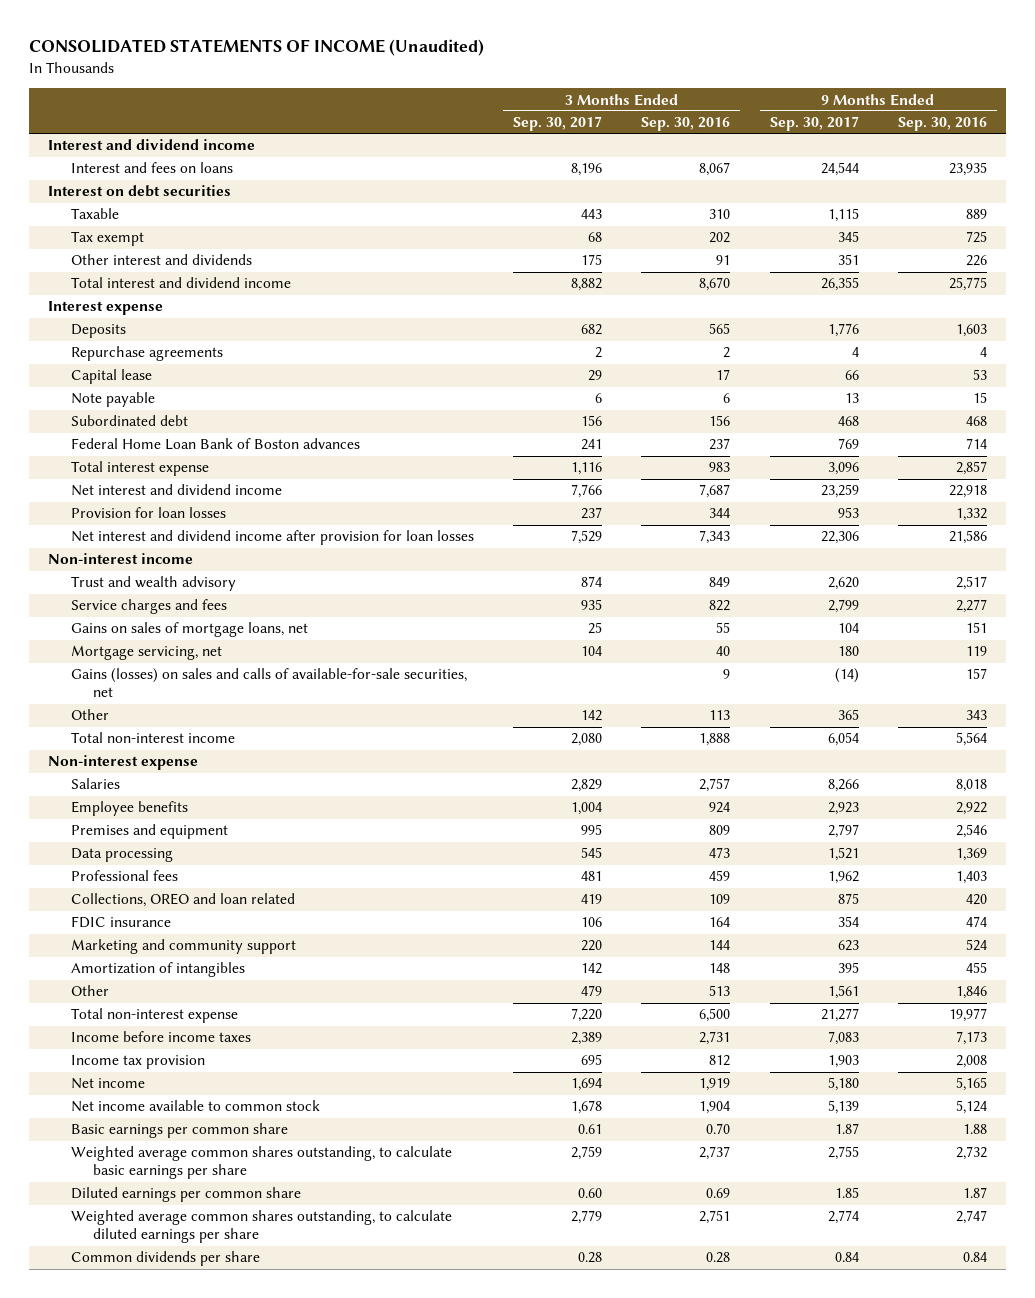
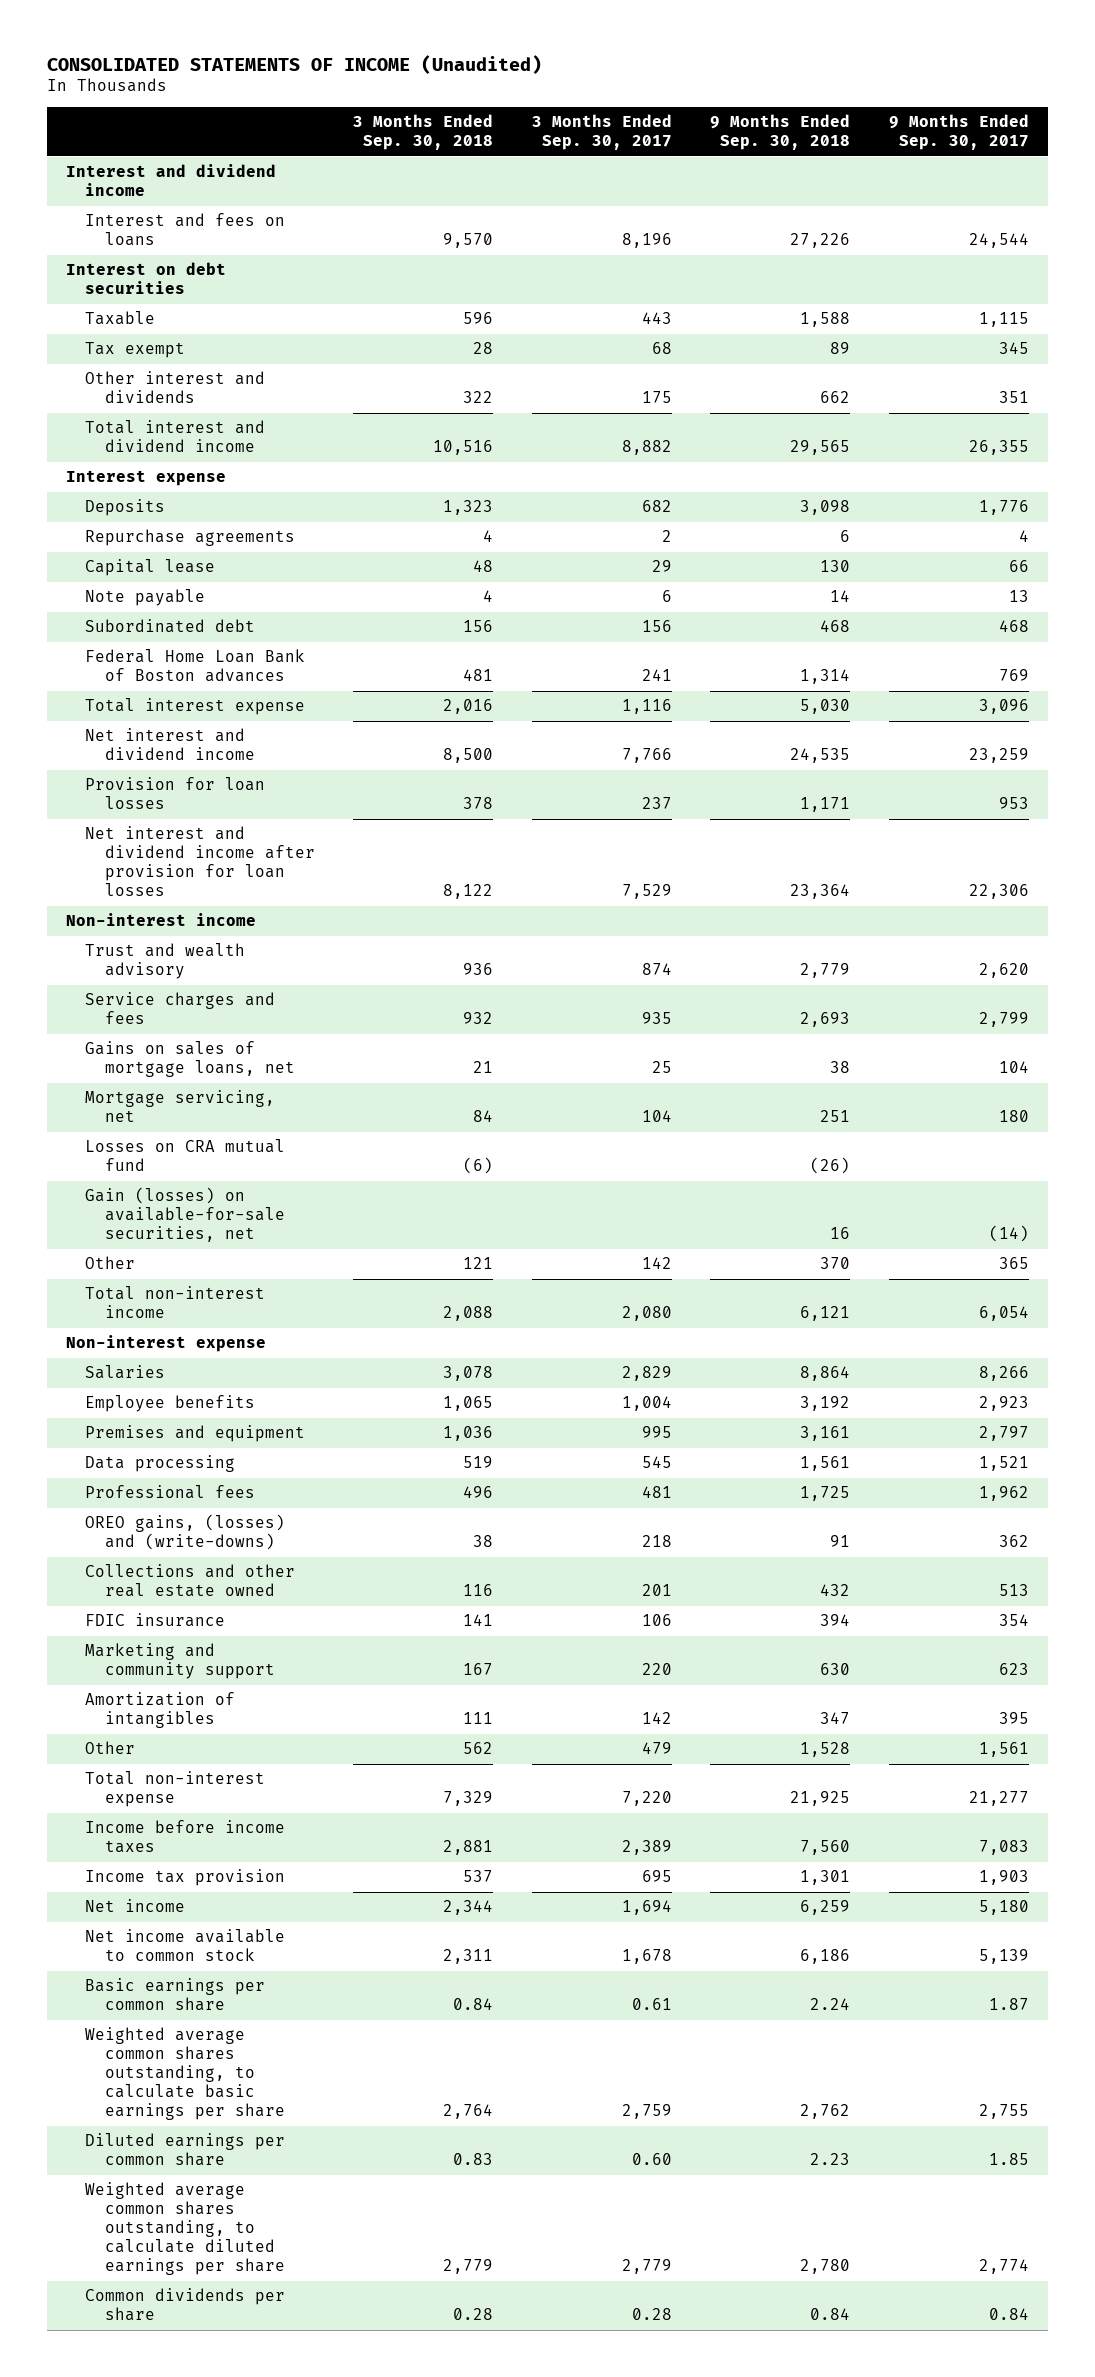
[641,117,731,132] Sep. 30, 2016 -> none
[897,117,987,132] Sep. 30, 2016 -> none
none -> [353,114,494,151] 3 Months Ended Sep. 30, 2018
none -> [710,114,851,151] 9 Months Ended Sep. 30, 2018
none -> [85,1139,286,1172] Losses on CRA mutual fund
[70,668,467,698] Gains (losses) on sales and calls of available-for-sale securities, net -> [85,1187,285,1243] Gain (losses) on available-for-sale securities, net
none -> [85,1514,286,1551] OREO gains, (losses) and (write-downs)
[70,893,295,908] Collections, OREO and loan related -> [85,1564,296,1598] Collections and other real estate owned
[581,894,603,905] 419 -> [641,1584,672,1597] 201
[837,893,859,905] 875 -> [998,1584,1029,1597] 513

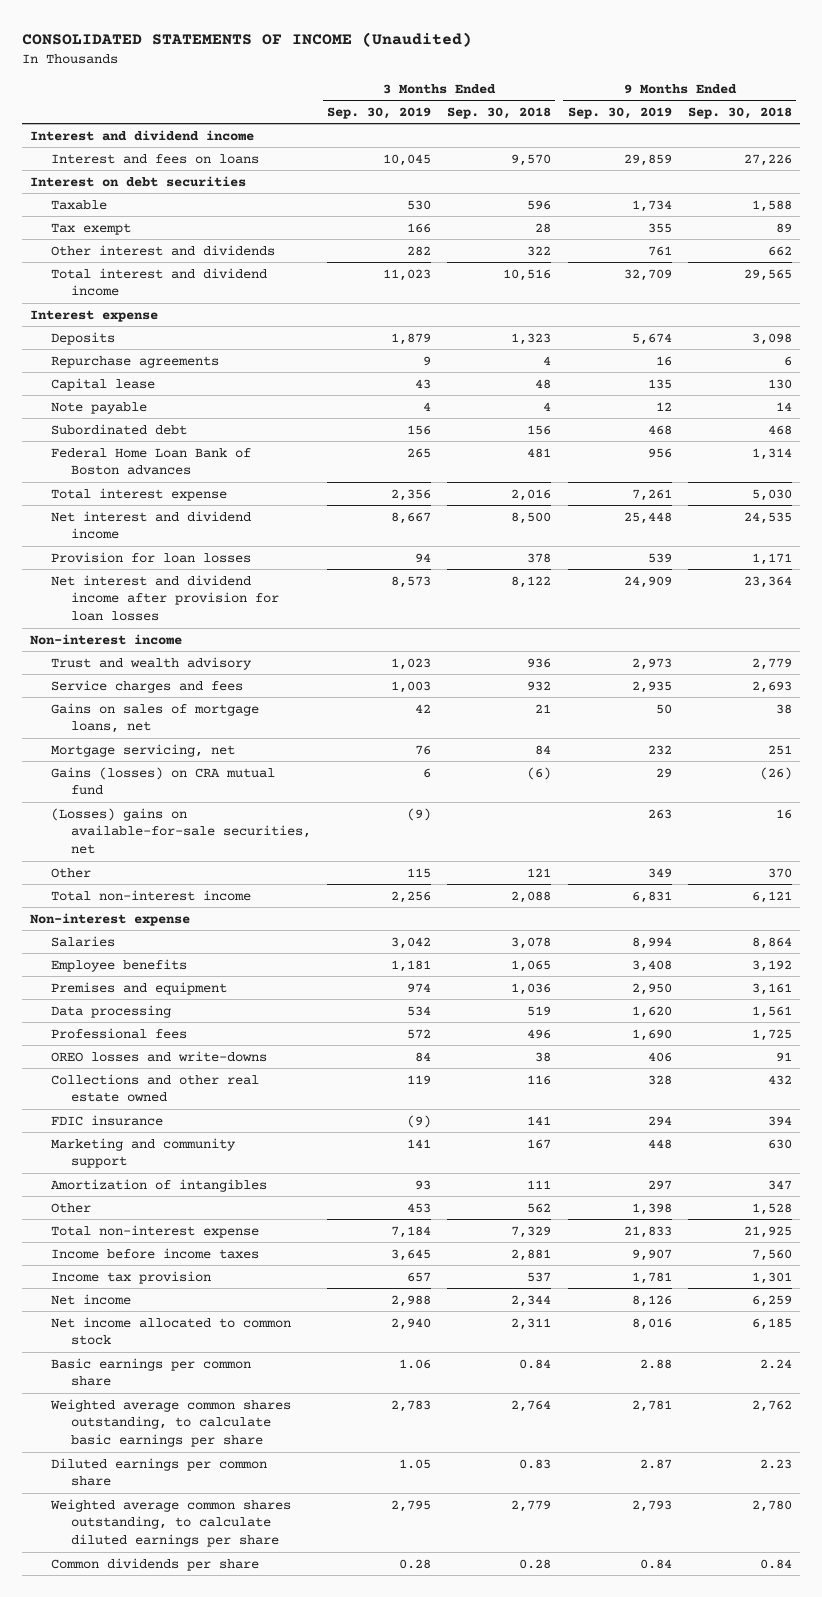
[531,114,672,151] 3 Months Ended Sep. 30, 2017 -> none
[888,114,1029,151] 9 Months Ended Sep. 30, 2017 -> none
none -> [327,107,432,120] Sep. 30, 2019
none -> [567,107,672,120] Sep. 30, 2019
[85,1139,286,1172] Losses on CRA mutual fund -> [50,766,275,796] Gains (losses) on CRA mutual fund
[85,1187,285,1243] Gain (losses) on available-for-sale securities, net -> [50,807,312,855] (Losses) gains on available-for-sale securities, net
[85,1514,286,1551] OREO gains, (losses) and (write-downs) -> [50,1050,267,1062] OREO losses and write-downs
[85,1929,286,1962] Net income available to common stock -> [50,1316,291,1346] Net income allocated to common stock
[800,1949,851,1965] 6,186 -> [751,1317,792,1330] 6,185

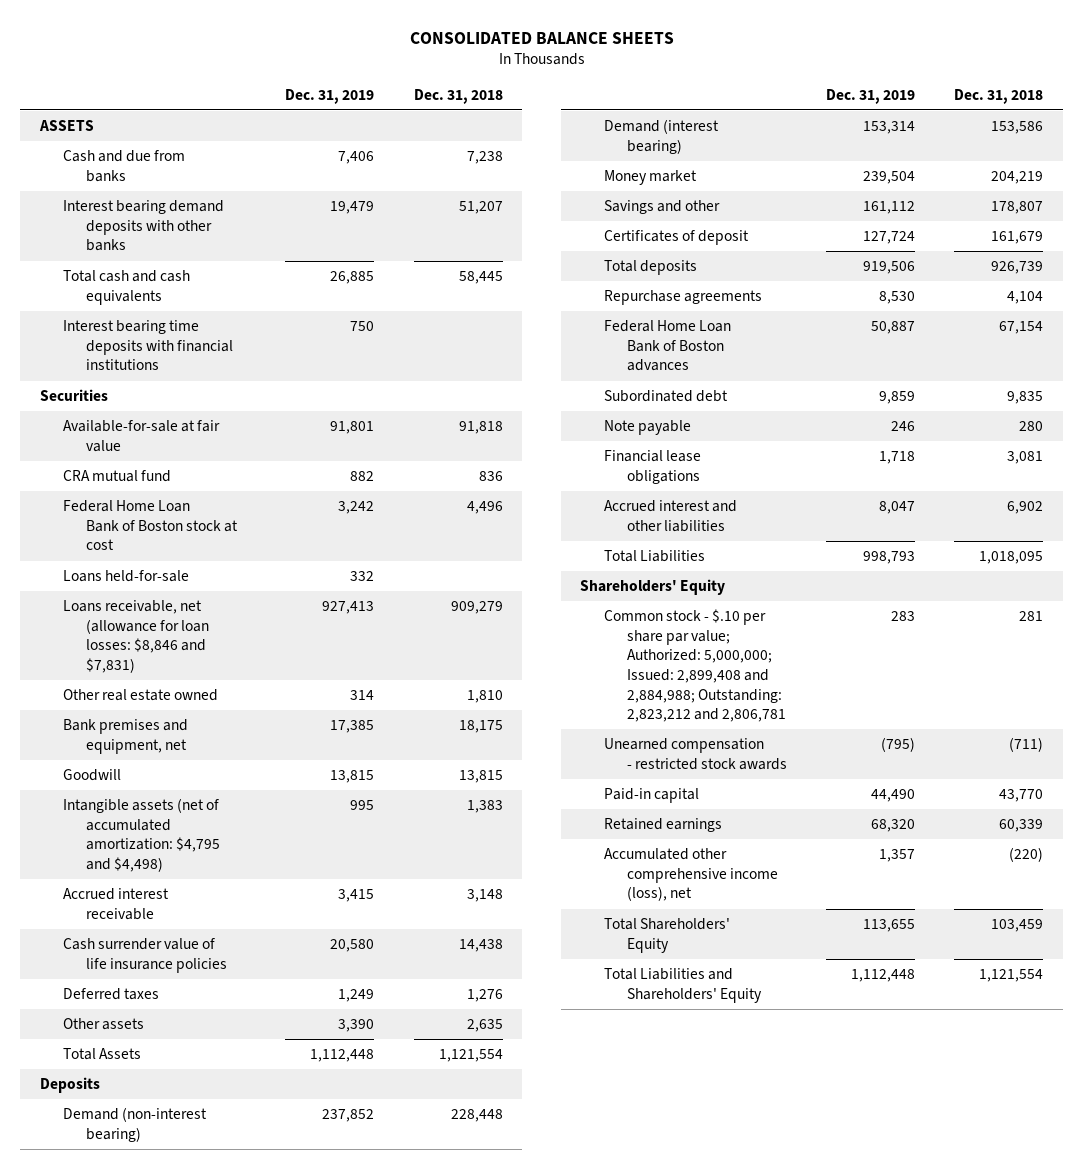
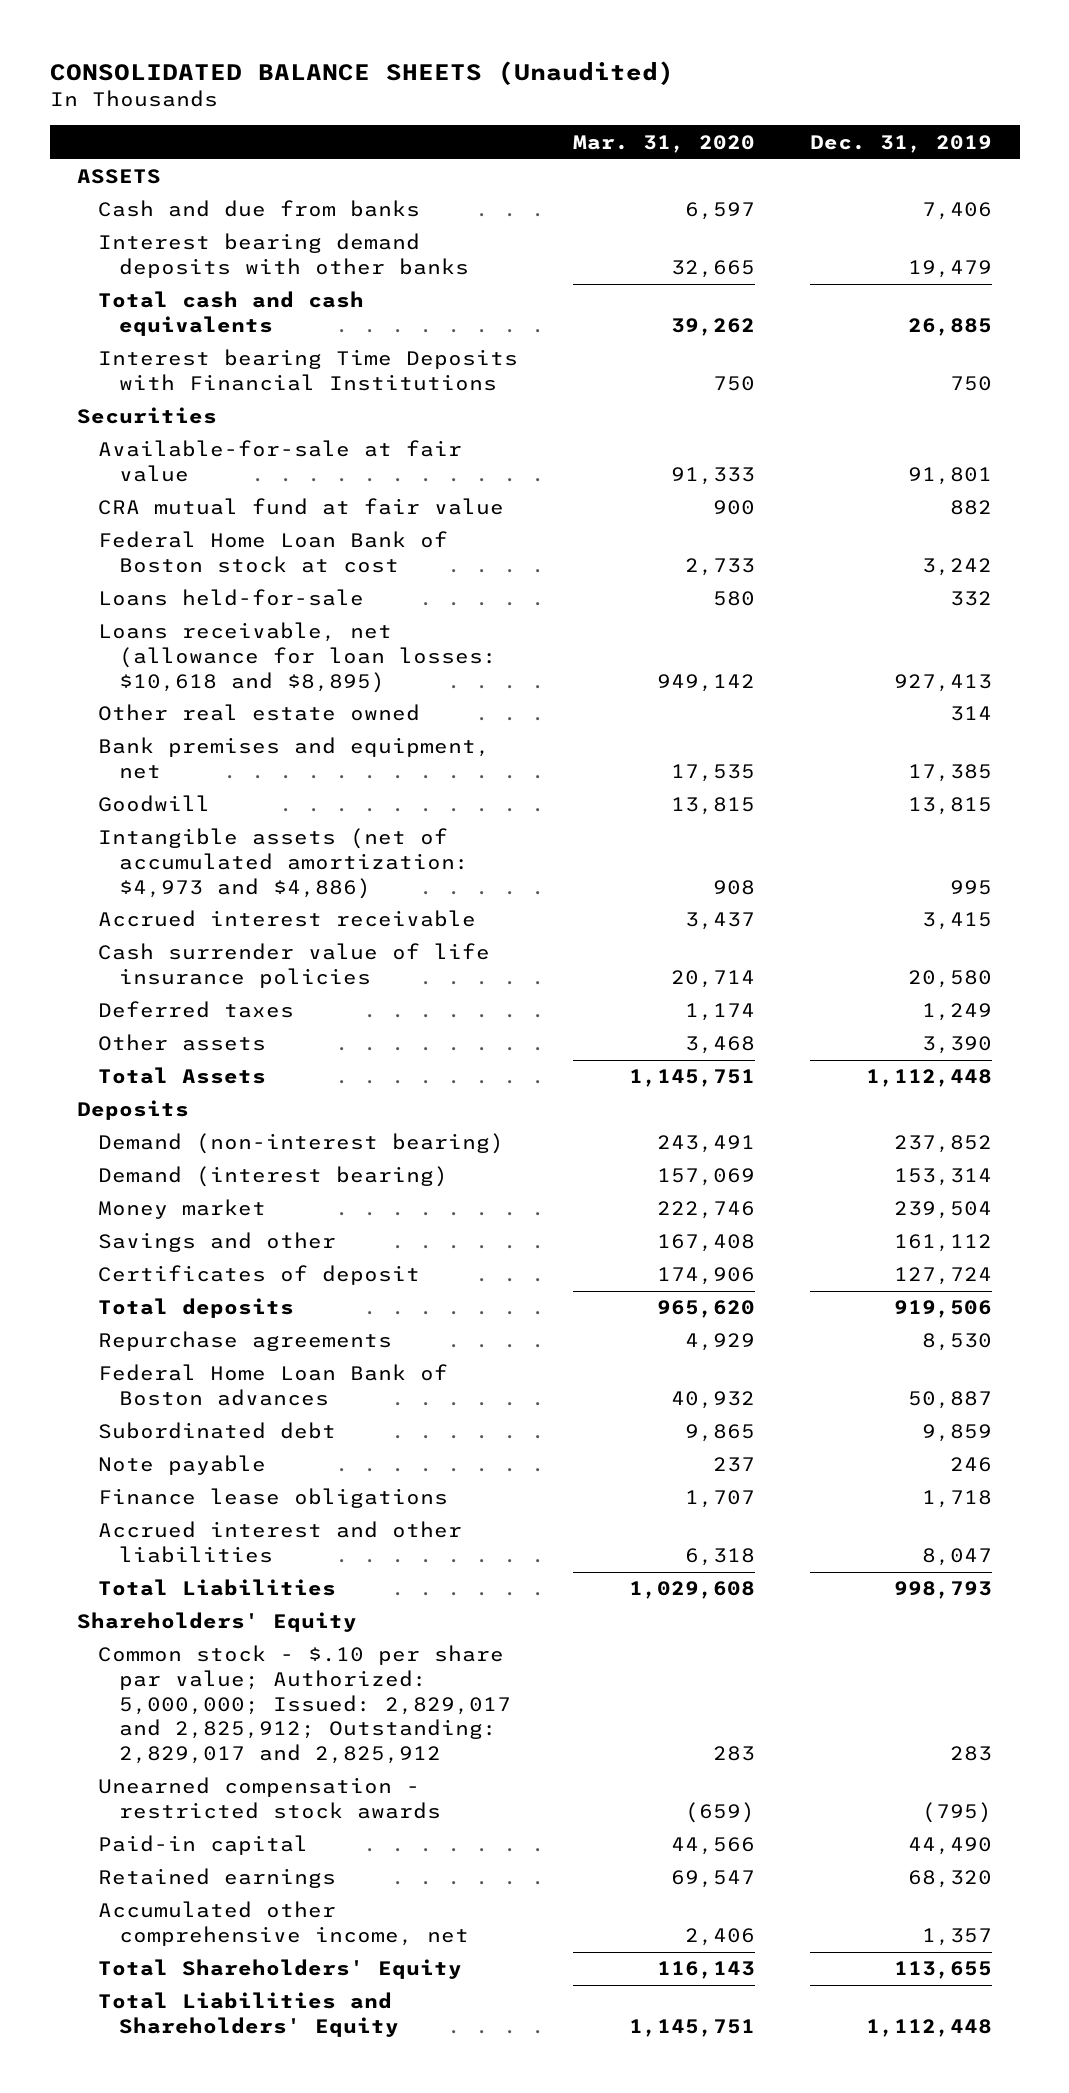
[409,31,674,44] CONSOLIDATED BALANCE SHEETS -> [49,60,674,85] CONSOLIDATED BALANCE SHEETS (Unaudited)
[413,88,503,104] Dec. 31, 2018 -> none
none -> [572,134,755,153] Mar. 31, 2020
[62,320,234,371] Interest bearing time deposits with financial institutions -> [97,349,518,392] Interest bearing Time Deposits with Financial Institutions
[62,470,171,483] CRA mutual fund -> [97,498,504,516] CRA mutual fund at fair value
[62,600,210,674] Loans receivable, net (allowance for loan losses: $8,846 and $7,831) -> [97,622,497,693] Loans receivable, net (allowance for loan losses: $10,618 and $8,895)
[62,798,221,873] Intangible assets (net of accumulated amortization: $4,795 and $4,498) -> [97,828,469,899] Intangible assets (net of accumulated amortization: $4,973 and $4,886)
[603,450,701,484] Financial lease obligations -> [97,1488,448,1509] Finance lease obligations
[603,609,786,723] Common stock - $.10 per share par value; Authorized: 5,000,000; Issued: 2,899,408 and 2,884,988; Outstanding: 2,823,212 and 2,806,781 -> [97,1645,511,1764] Common stock - $.10 per share par value; Authorized: 5,000,000; Issued: 2,829,017 and 2,825,912; Outstanding: 2,829,017 and 2,825,912
[603,848,778,902] Accumulated other comprehensive income (loss), net -> [97,1901,469,1947] Accumulated other comprehensive income, net

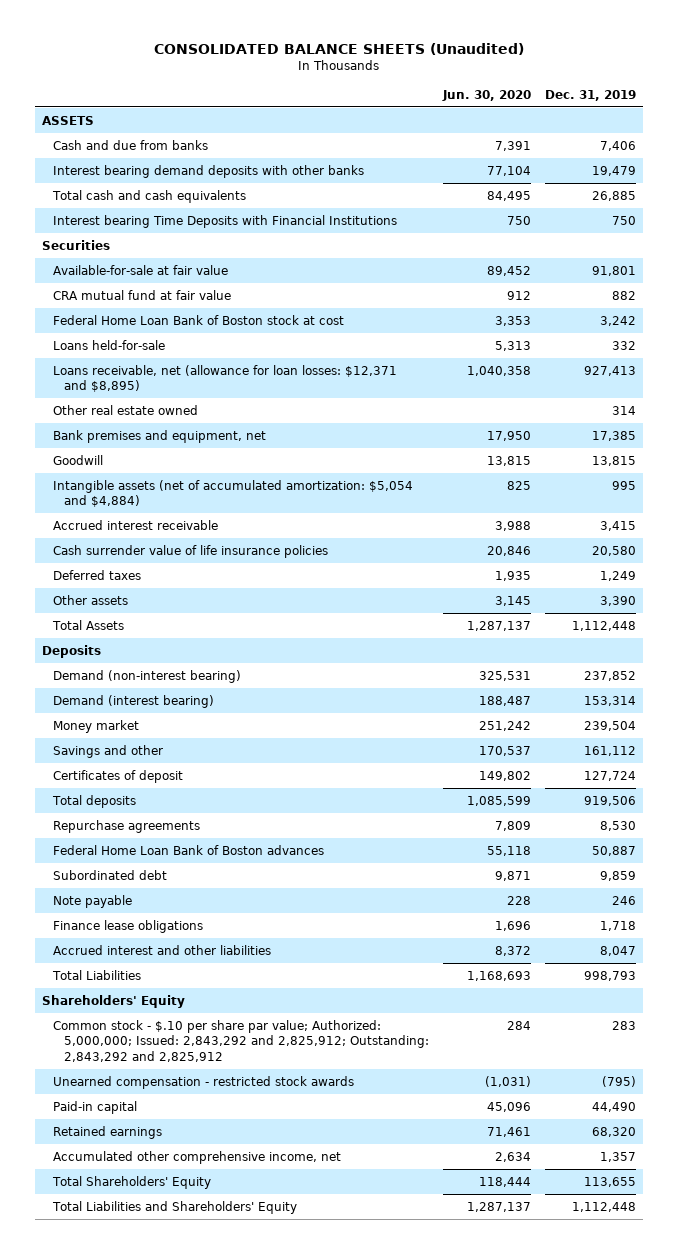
[572,134,755,153] Mar. 31, 2020 -> none
none -> [442,89,532,101] Jun. 30, 2020
[97,622,497,693] Loans receivable, net (allowance for loan losses: $10,618 and $8,895) -> [53,364,398,393] Loans receivable, net (allowance for loan losses: $12,371 and $8,895)
[97,828,469,899] Intangible assets (net of accumulated amortization: $4,973 and $4,886) -> [53,479,414,508] Intangible assets (net of accumulated amortization: $5,054 and $4,884)
[97,1645,511,1764] Common stock - $.10 per share par value; Authorized: 5,000,000; Issued: 2,829,017 and 2,825,912; Outstanding: 2,829,017 and 2,825,912 -> [53,1019,430,1062] Common stock - $.10 per share par value; Authorized: 5,000,000; Issued: 2,843,292 and 2,825,912; Outstanding: 2,843,292 and 2,825,912

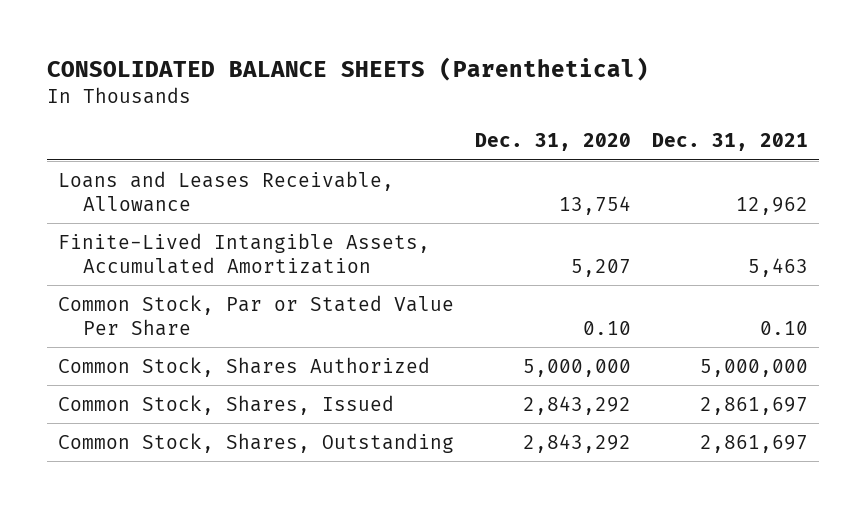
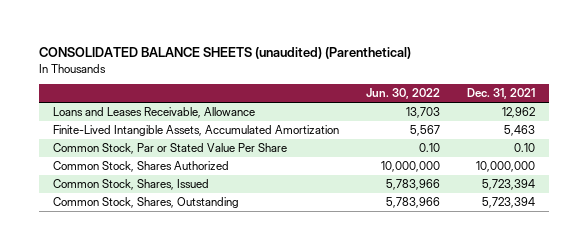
[46,56,649,81] CONSOLIDATED BALANCE SHEETS (Parenthetical) -> [39,47,412,60] CONSOLIDATED BALANCE SHEETS (unaudited) (Parenthetical)
[474,133,631,152] Dec. 31, 2020 -> none
none -> [366,88,441,100] Jun. 30, 2022
[700,358,809,377] 5,000,000 -> [476,161,536,173] 10,000,000
[700,396,809,415] 2,861,697 -> [482,179,536,191] 5,723,394
[700,434,809,453] 2,861,697 -> [482,197,536,209] 5,723,394

